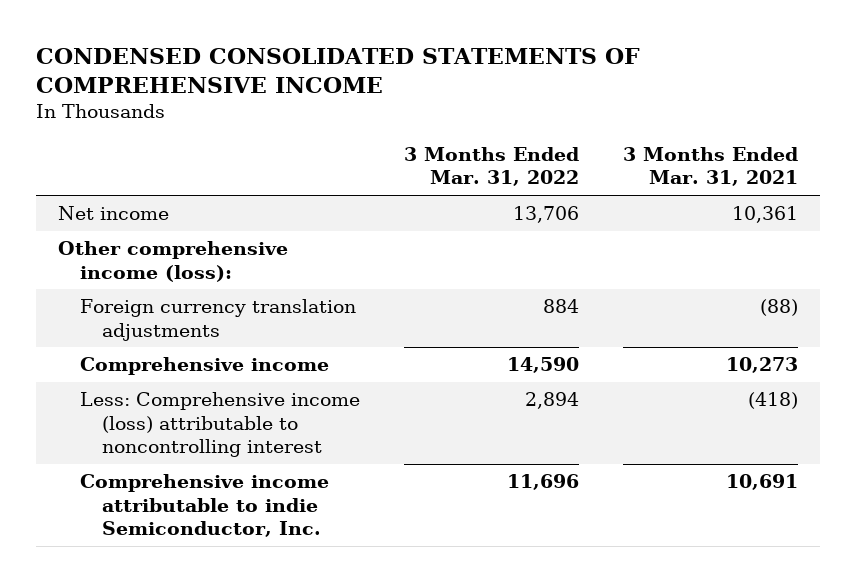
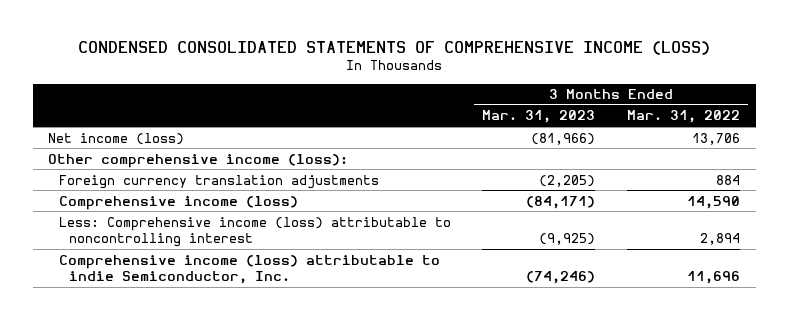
[35,48,640,94] CONDENSED CONSOLIDATED STATEMENTS OF COMPREHENSIVE INCOME -> [78,40,711,55] CONDENSED CONSOLIDATED STATEMENTS OF COMPREHENSIVE INCOME (LOSS)
[623,147,799,187] 3 Months Ended Mar. 31, 2021 -> none
none -> [482,110,596,124] Mar. 31, 2023
[57,206,169,221] Net income -> [48,132,185,145] Net income (loss)
[79,357,329,376] Comprehensive income -> [58,195,298,210] Comprehensive income (loss)
[79,474,329,537] Comprehensive income attributable to indie Semiconductor, Inc. -> [58,254,440,285] Comprehensive income (loss) attributable to indie Semiconductor, Inc.

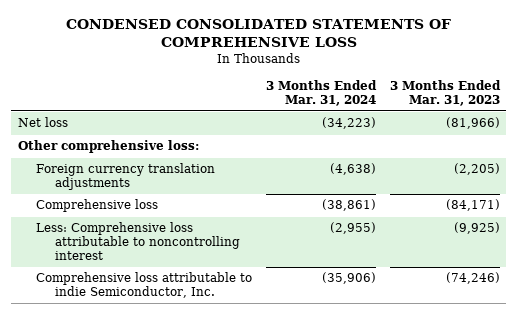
[78,40,711,55] CONDENSED CONSOLIDATED STATEMENTS OF COMPREHENSIVE INCOME (LOSS) -> [65,19,451,48] CONDENSED CONSOLIDATED STATEMENTS OF COMPREHENSIVE LOSS
[626,110,740,124] Mar. 31, 2022 -> none
none -> [266,79,378,106] 3 Months Ended Mar. 31, 2024
[48,132,185,145] Net income (loss) -> [17,117,68,128] Net loss
[48,153,349,168] Other comprehensive income (loss): -> [17,140,199,154] Other comprehensive loss:
[58,195,298,210] Comprehensive income (loss) -> [36,199,159,213] Comprehensive loss
[58,216,451,248] Less: Comprehensive income (loss) attributable to noncontrolling interest -> [36,222,240,261] Less: Comprehensive loss attributable to noncontrolling interest
[58,254,440,285] Comprehensive income (loss) attributable to indie Semiconductor, Inc. -> [36,272,253,299] Comprehensive loss attributable to indie Semiconductor, Inc.

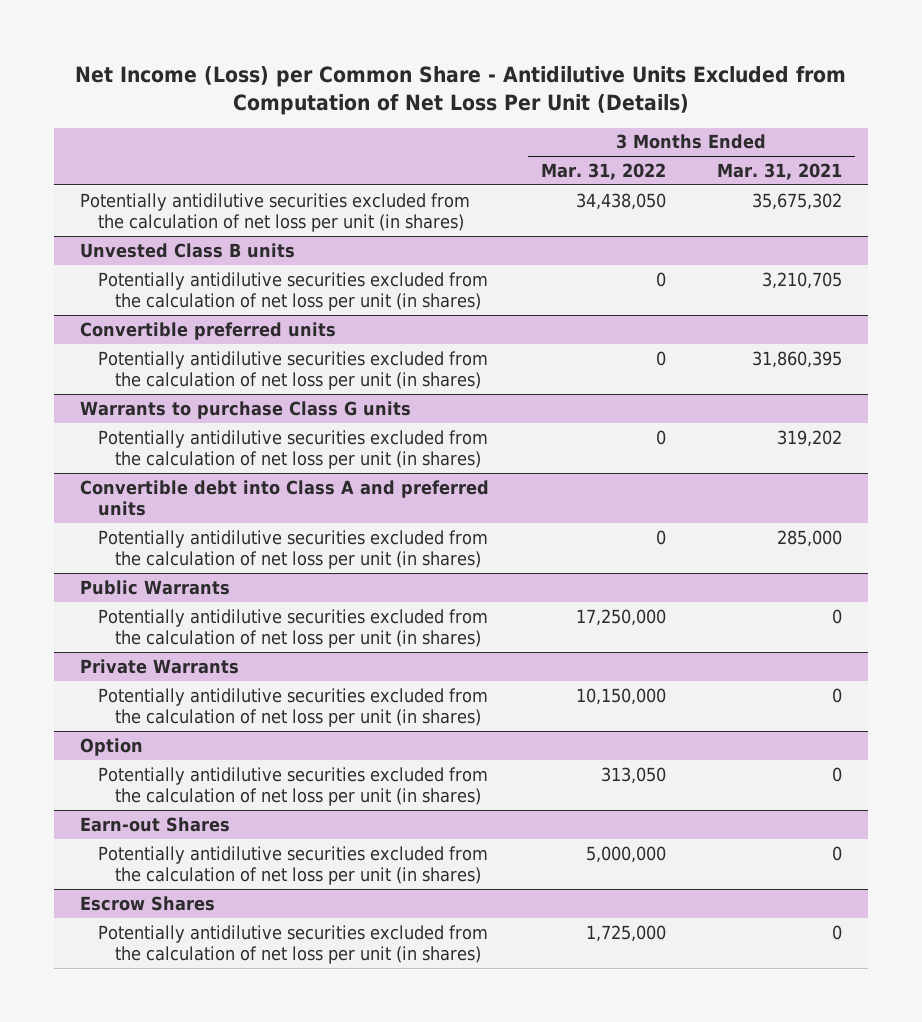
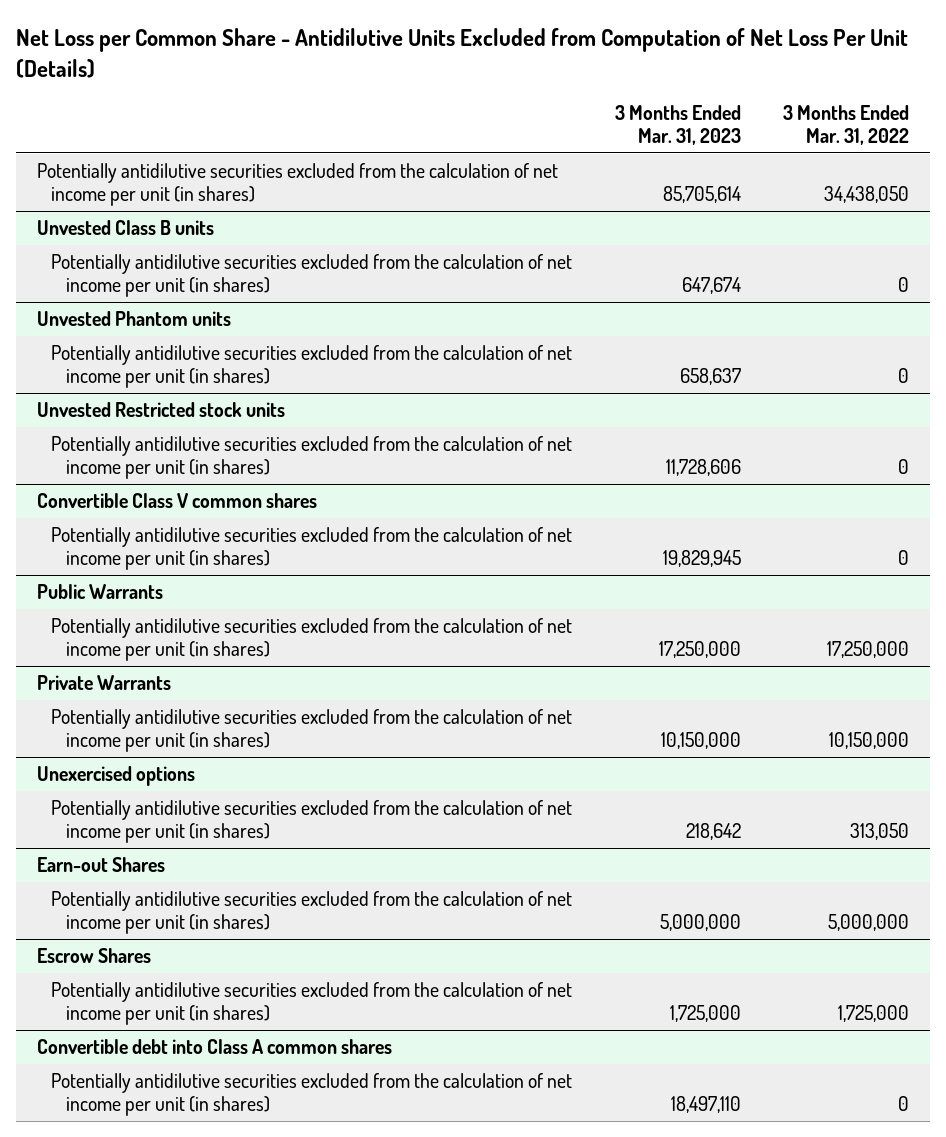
[75,66,847,115] Net Income (Loss) per Common Share - Antidilutive Units Excluded from Computation of Net Loss Per Unit (Details) -> [16,28,909,78] Net Loss per Common Share - Antidilutive Units Excluded from Computation of Net Loss Per Unit (Details)
[717,163,843,181] Mar. 31, 2021 -> none
none -> [614,105,741,145] 3 Months Ended Mar. 31, 2023
[80,192,471,233] Potentially antidilutive securities excluded from the calculation of net loss per unit (in shares) -> [37,163,559,206] Potentially antidilutive securities excluded from the calculation of net income per unit (in shares)
[80,321,337,340] Convertible preferred units -> none
[80,400,412,419] Warrants to purchase Class G units -> none
[80,479,490,517] Convertible debt into Class A and preferred units -> none
[97,271,488,312] Potentially antidilutive securities excluded from the calculation of net loss per unit (in shares) -> [51,254,573,297] Potentially antidilutive securities excluded from the calculation of net income per unit (in shares)
none -> [37,311,232,327] Unvested Phantom units
[97,350,488,391] Potentially antidilutive securities excluded from the calculation of net loss per unit (in shares) -> [51,345,573,388] Potentially antidilutive securities excluded from the calculation of net income per unit (in shares)
none -> [37,402,286,418] Unvested Restricted stock units
[97,429,488,470] Potentially antidilutive securities excluded from the calculation of net loss per unit (in shares) -> [51,436,573,479] Potentially antidilutive securities excluded from the calculation of net income per unit (in shares)
none -> [37,493,318,509] Convertible Class V common shares
[97,529,488,570] Potentially antidilutive securities excluded from the calculation of net loss per unit (in shares) -> [51,527,573,570] Potentially antidilutive securities excluded from the calculation of net income per unit (in shares)
[97,608,488,649] Potentially antidilutive securities excluded from the calculation of net loss per unit (in shares) -> [51,618,573,661] Potentially antidilutive securities excluded from the calculation of net income per unit (in shares)
[97,687,488,728] Potentially antidilutive securities excluded from the calculation of net loss per unit (in shares) -> [51,709,573,752] Potentially antidilutive securities excluded from the calculation of net income per unit (in shares)
[80,737,144,756] Option -> [37,766,196,787] Unexercised options
[97,766,488,807] Potentially antidilutive securities excluded from the calculation of net loss per unit (in shares) -> [51,800,573,843] Potentially antidilutive securities excluded from the calculation of net income per unit (in shares)
[97,845,488,886] Potentially antidilutive securities excluded from the calculation of net loss per unit (in shares) -> [51,891,573,934] Potentially antidilutive securities excluded from the calculation of net income per unit (in shares)
[97,924,488,965] Potentially antidilutive securities excluded from the calculation of net loss per unit (in shares) -> [51,982,573,1025] Potentially antidilutive securities excluded from the calculation of net income per unit (in shares)
none -> [37,1039,393,1055] Convertible debt into Class A common shares
none -> [51,1073,573,1116] Potentially antidilutive securities excluded from the calculation of net income per unit (in shares)

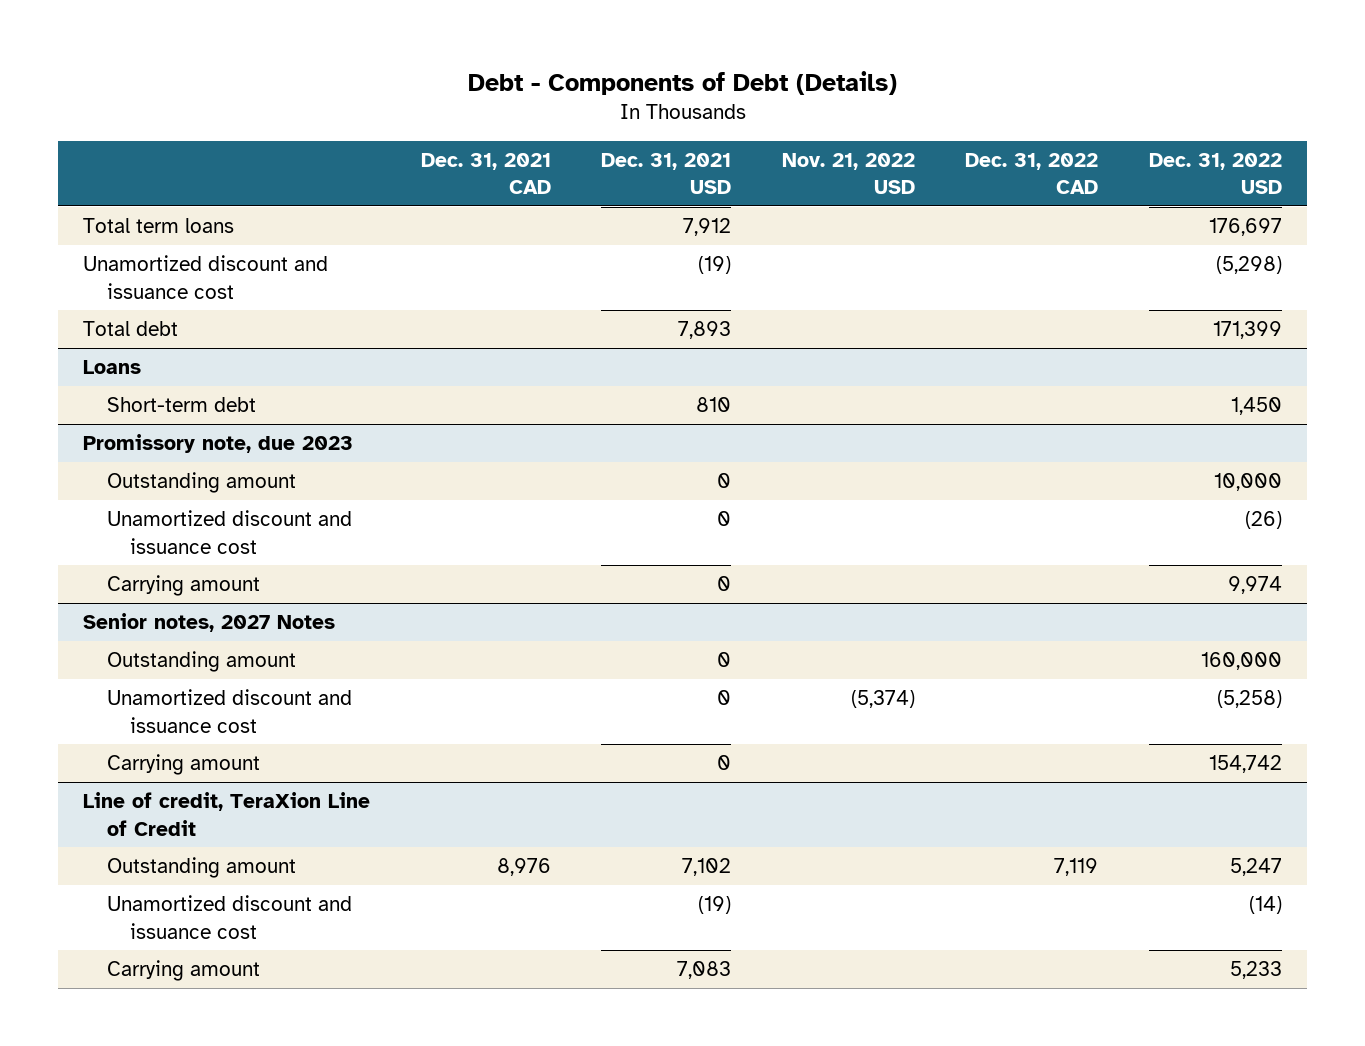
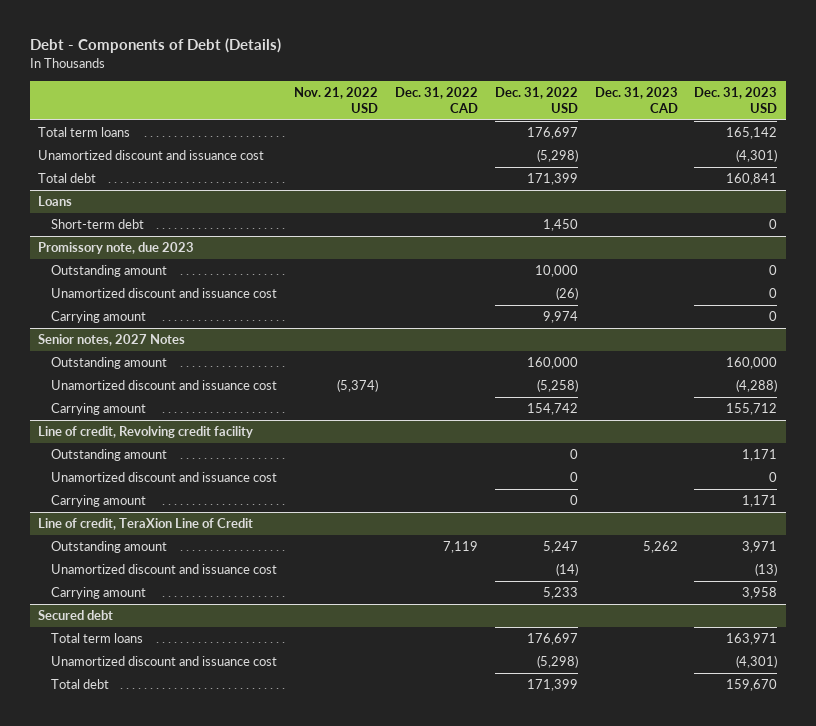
[420,152,551,195] Dec. 31, 2021 CAD -> none
[601,152,732,195] Dec. 31, 2021 USD -> none
none -> [594,87,678,114] Dec. 31, 2023 CAD
none -> [694,87,778,114] Dec. 31, 2023 USD
none -> [38,426,254,439] Line of credit, Revolving credit facility
none -> [50,449,167,462] Outstanding amount
none -> [50,472,277,483] Unamortized discount and issuance cost
none -> [50,495,146,508] Carrying amount
none -> [38,610,114,621] Secured debt
none -> [50,633,143,644] Total term loans
none -> [50,656,277,667] Unamortized discount and issuance cost
none -> [50,679,109,690] Total debt

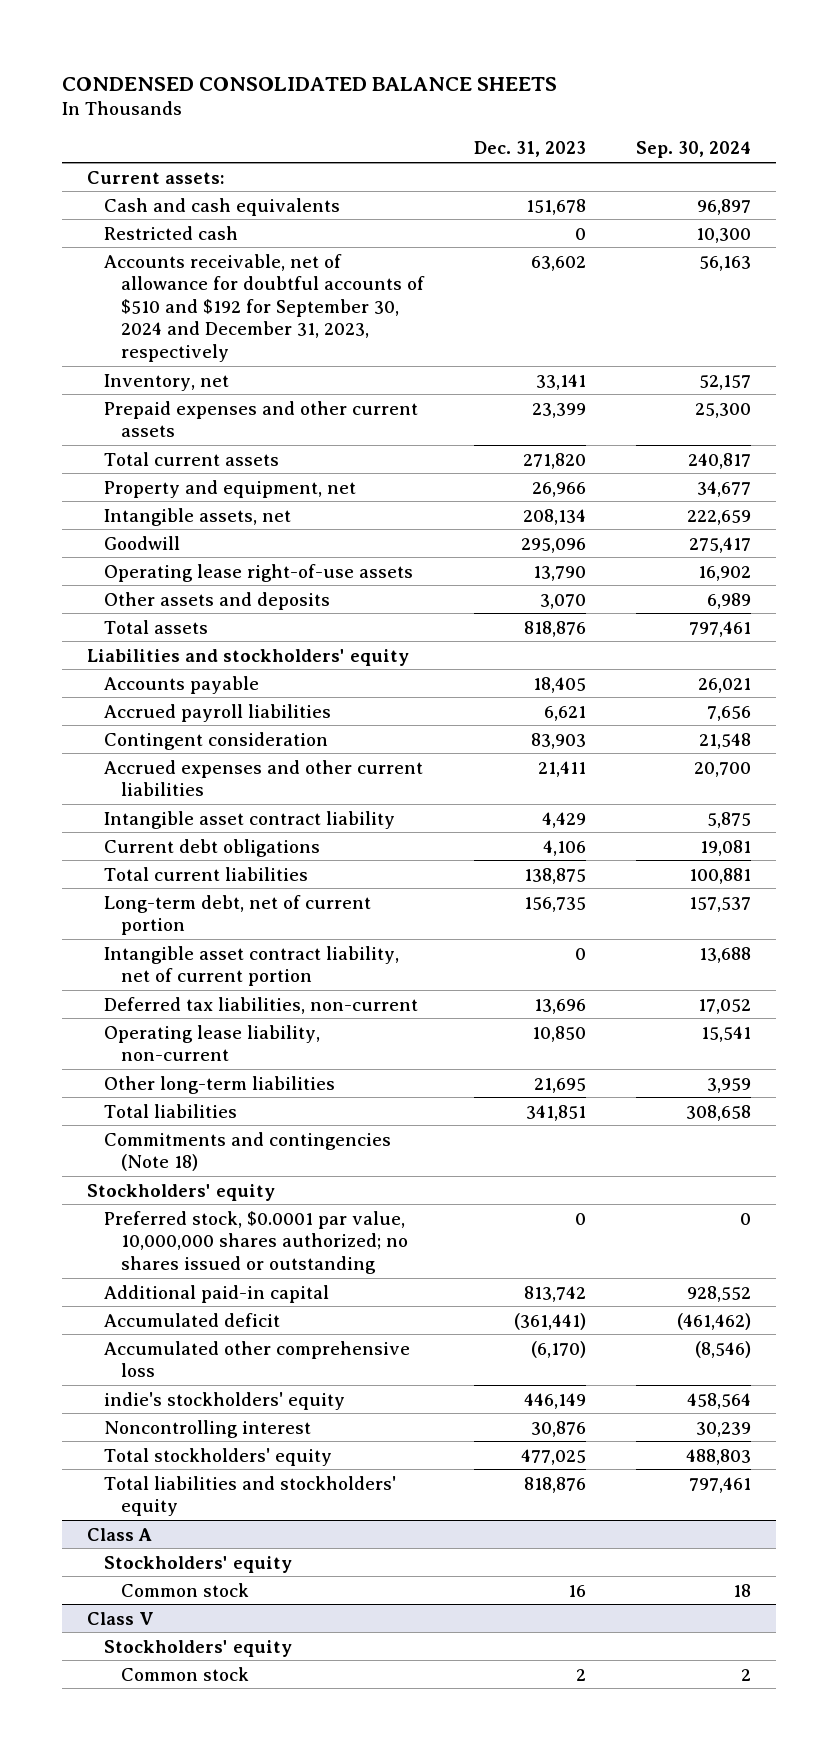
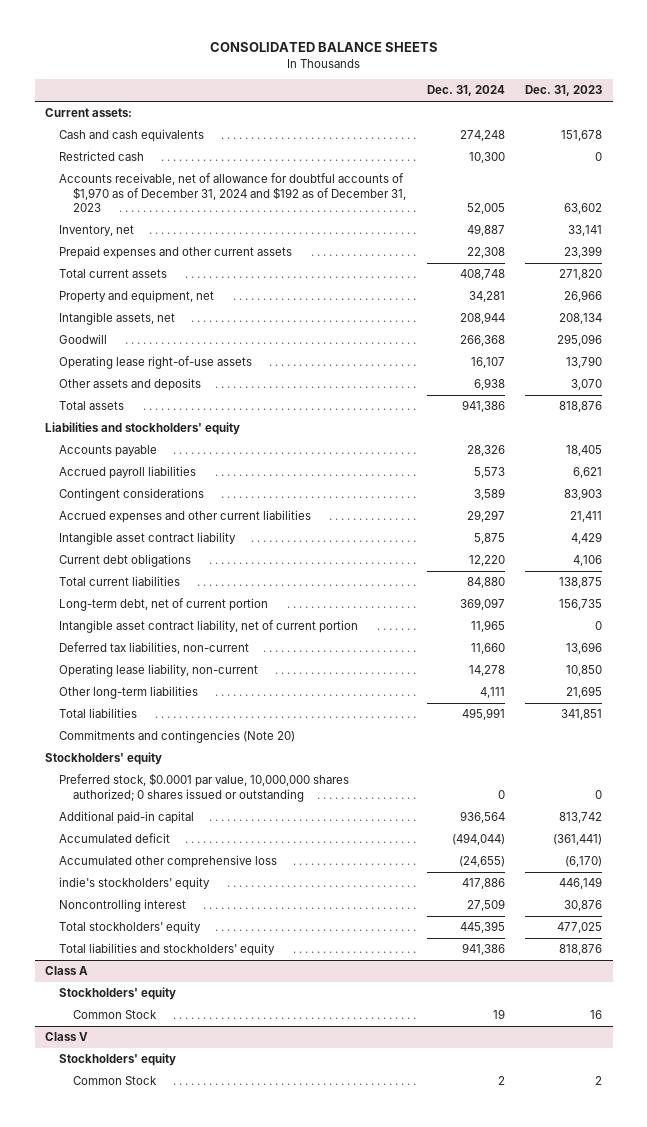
[61,76,557,91] CONDENSED CONSOLIDATED BALANCE SHEETS -> [209,42,438,53] CONSOLIDATED BALANCE SHEETS
[635,141,751,159] Sep. 30, 2024 -> none
none -> [426,85,505,97] Dec. 31, 2024
[104,253,426,363] Accounts receivable, net of allowance for doubtful accounts of $510 and $192 for September 30, 2024 and December 31, 2023, respectively -> [59,173,406,213] Accounts receivable, net of allowance for doubtful accounts of $1,970 as of December 31, 2024 and $192 as of December 31, 2023
[104,731,329,750] Contingent consideration -> [59,488,205,502] Contingent considerations
[104,1131,392,1172] Commitments and contingencies (Note 18) -> [59,730,296,744] Commitments and contingencies (Note 20)
[104,1210,409,1274] Preferred stock, $0.0001 par value, 10,000,000 shares authorized; no shares issued or outstanding -> [59,773,350,802] Preferred stock, $0.0001 par value, 10,000,000 shares authorized; 0 shares issued or outstanding
[121,1582,250,1597] Common stock -> [72,1010,157,1020] Common Stock
[121,1666,250,1681] Common stock -> [72,1076,157,1086] Common Stock

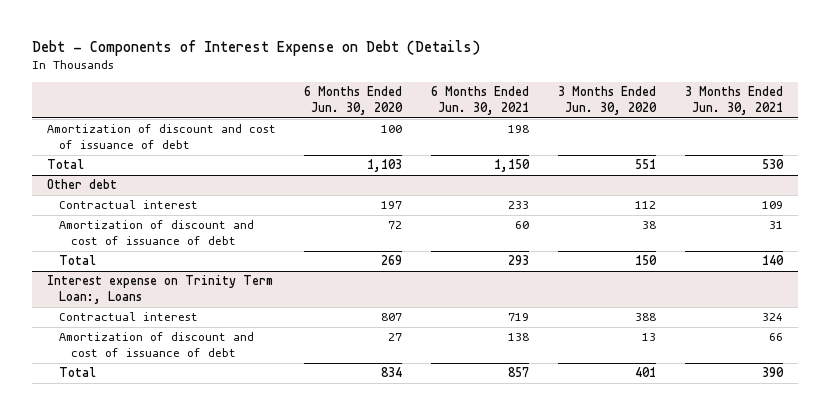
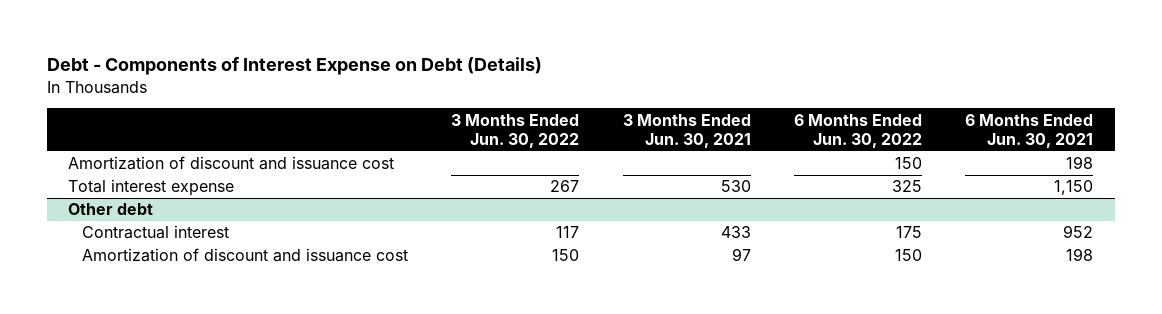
[304,86,404,116] 6 Months Ended Jun. 30, 2020 -> none
[558,86,658,116] 3 Months Ended Jun. 30, 2020 -> none
none -> [451,113,580,148] 3 Months Ended Jun. 30, 2022
none -> [793,113,922,148] 6 Months Ended Jun. 30, 2022
[46,124,276,150] Amortization of discount and cost of issuance of debt -> [68,156,395,171] Amortization of discount and issuance cost
[46,159,84,170] Total -> [68,179,235,197] Total interest expense
[58,255,96,266] Total -> none
[46,275,273,305] Interest expense on Trinity Term Loan:, Loans -> none
[58,312,198,322] Contractual interest -> none
[58,332,254,358] Amortization of discount and cost of issuance of debt -> none
[58,367,96,378] Total -> none
[508,201,530,210] 233 -> [1063,225,1094,239] 952
[762,201,784,210] 109 -> [720,226,751,239] 433
[58,220,254,246] Amortization of discount and cost of issuance of debt -> [82,248,409,263] Amortization of discount and issuance cost
[515,221,530,230] 60 -> [1066,248,1094,262] 198
[769,221,784,230] 31 -> [731,248,751,262] 97

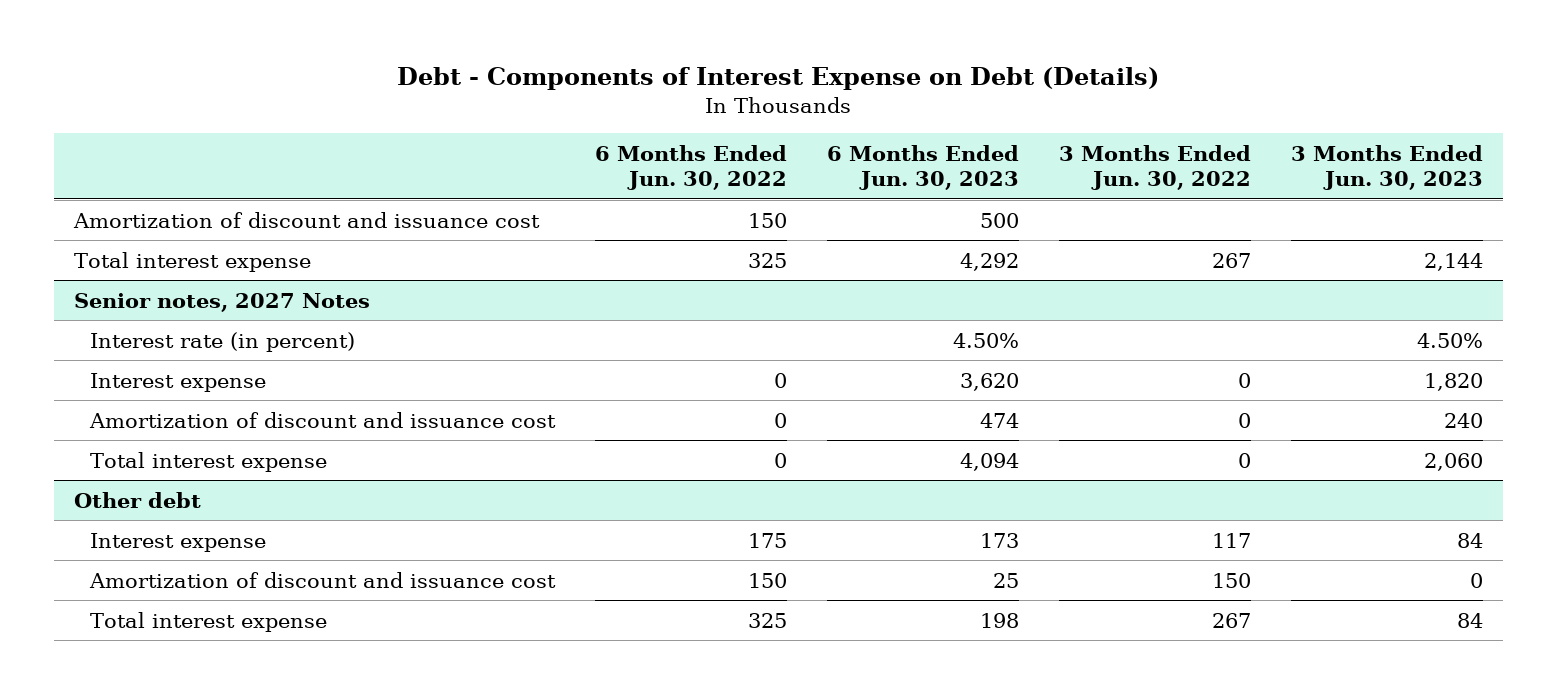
[622,113,751,148] 3 Months Ended Jun. 30, 2021 -> none
[965,113,1094,148] 6 Months Ended Jun. 30, 2021 -> none
none -> [826,144,1019,190] 6 Months Ended Jun. 30, 2023
none -> [1290,144,1483,190] 3 Months Ended Jun. 30, 2023
none -> [73,292,370,312] Senior notes, 2027 Notes
none -> [89,331,355,352] Interest rate (in percent)
none -> [89,372,266,392] Interest expense
none -> [88,411,556,428] Amortization of discount and issuance cost
none -> [89,451,327,472] Total interest expense
[82,225,230,240] Contractual interest -> [89,532,266,552] Interest expense
none -> [89,611,327,632] Total interest expense

